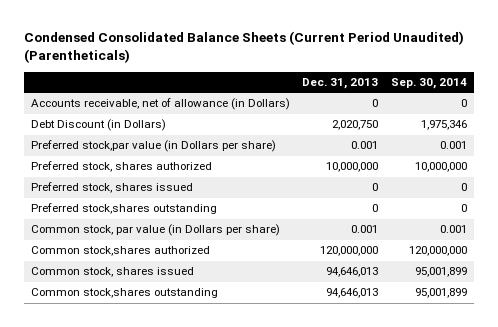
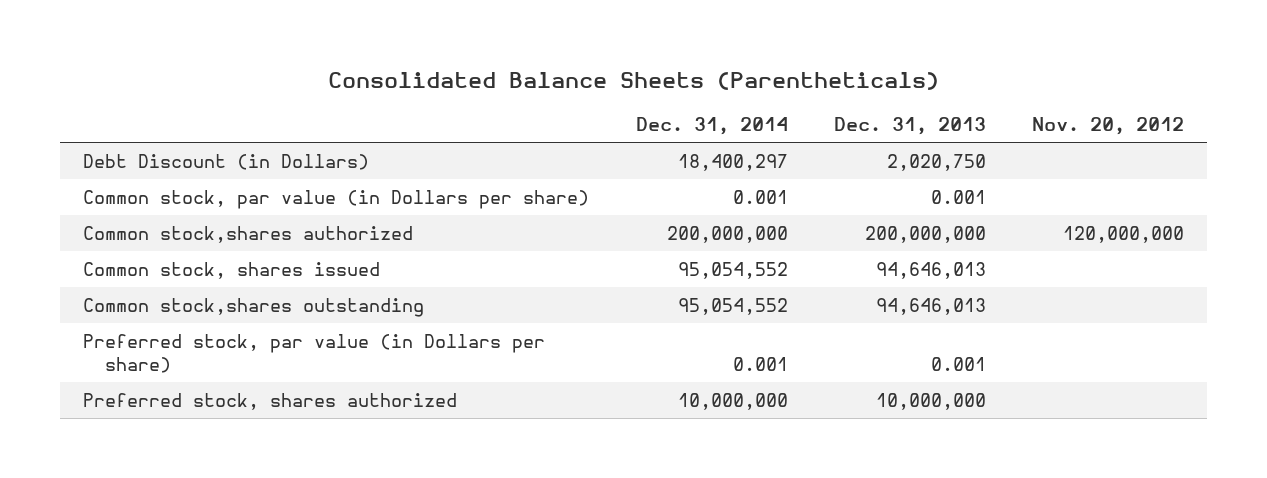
[24,31,465,64] Condensed Consolidated Balance Sheets (Current Period Unaudited) (Parentheticals) -> [327,72,939,91] Consolidated Balance Sheets (Parentheticals)
[391,78,468,90] Sep. 30, 2014 -> none
none -> [635,116,788,135] Dec. 31, 2014
none -> [1032,116,1185,135] Nov. 20, 2012
[30,98,290,111] Accounts receivable, net of allowance (in Dollars) -> none
[30,140,276,153] Preferred stock,par value (in Dollars per share) -> none
[30,182,193,194] Preferred stock, shares issued -> none
[30,203,217,215] Preferred stock,shares outstanding -> none
[320,246,379,257] 120,000,000 -> [864,225,986,243] 200,000,000
none -> [83,333,546,374] Preferred stock, par value (in Dollars per share)
[30,161,212,173] Preferred stock, shares authorized -> [83,392,458,410] Preferred stock, shares authorized

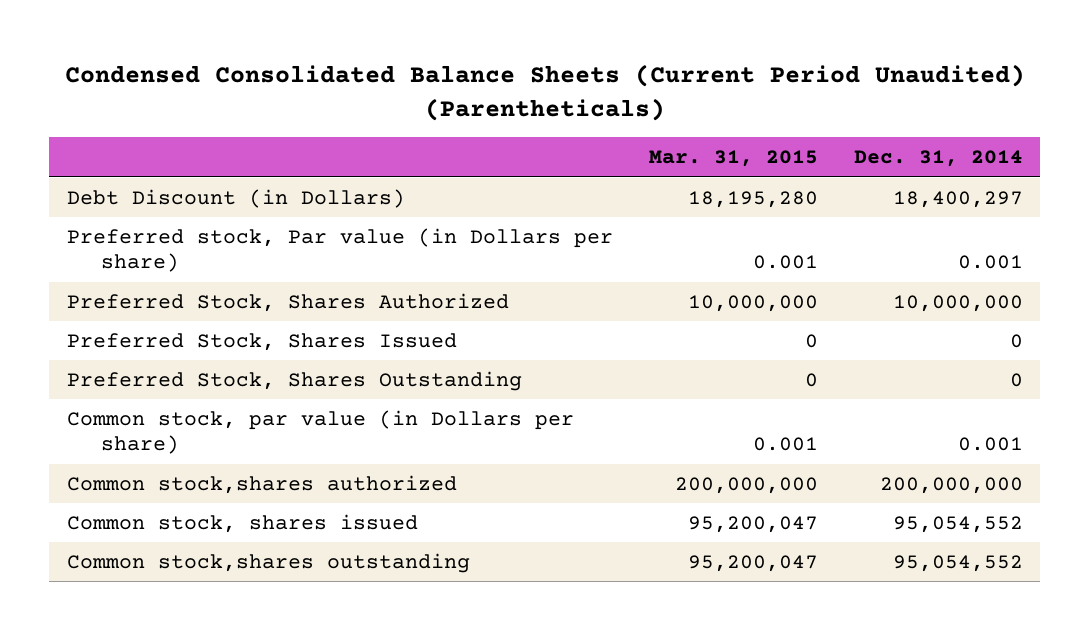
[327,72,939,91] Consolidated Balance Sheets (Parentheticals) -> [64,64,1025,121] Condensed Consolidated Balance Sheets (Current Period Unaudited) (Parentheticals)
[833,116,986,135] Dec. 31, 2013 -> none
[1032,116,1185,135] Nov. 20, 2012 -> none
none -> [648,150,818,168] Mar. 31, 2015
none -> [66,227,613,273] Preferred stock, Par value (in Dollars per share)
none -> [66,292,509,312] Preferred Stock, Shares Authorized
none -> [66,332,457,351] Preferred Stock, Shares Issued
none -> [66,370,522,391] Preferred Stock, Shares Outstanding
[83,333,546,374] Preferred stock, par value (in Dollars per share) -> none
[83,392,458,410] Preferred stock, shares authorized -> none

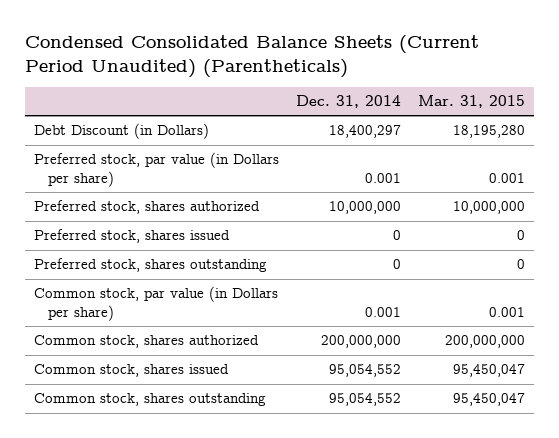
[66,227,613,273] Preferred stock, Par value (in Dollars per share) -> [33,152,279,188] Preferred stock, par value (in Dollars per share)
[66,292,509,312] Preferred Stock, Shares Authorized -> [33,200,260,215] Preferred stock, shares authorized
[66,332,457,351] Preferred Stock, Shares Issued -> [33,229,230,244] Preferred stock, shares issued
[66,370,522,391] Preferred Stock, Shares Outstanding -> [33,258,267,273] Preferred stock, shares outstanding
[66,474,457,494] Common stock,shares authorized -> [33,335,259,349] Common stock, shares authorized
[687,515,818,533] 95,200,047 -> [453,364,526,378] 95,450,047
[66,552,470,573] Common stock,shares outstanding -> [33,393,266,407] Common stock, shares outstanding
[687,554,818,572] 95,200,047 -> [453,393,526,407] 95,450,047

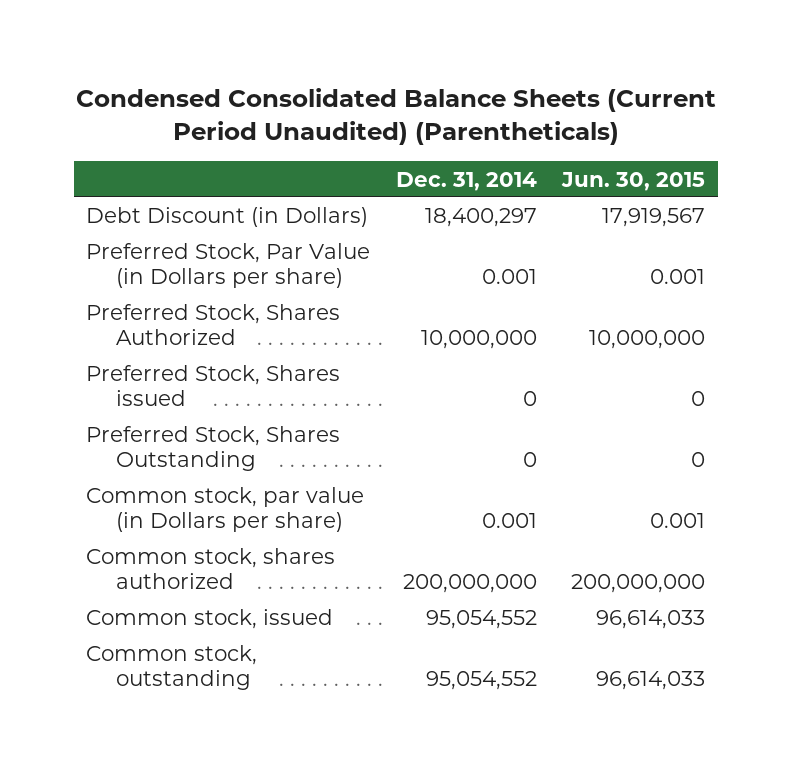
[418,95,526,109] Mar. 31, 2015 -> none
none -> [560,171,705,191] Jun. 30, 2015
[33,152,279,188] Preferred stock, par value (in Dollars per share) -> [86,243,371,289] Preferred Stock, Par Value (in Dollars per share)
[33,200,260,215] Preferred stock, shares authorized -> [86,304,341,346] Preferred Stock, Shares Authorized
[33,229,230,244] Preferred stock, shares issued -> [86,365,341,407] Preferred Stock, Shares issued
[33,258,267,273] Preferred stock, shares outstanding -> [86,426,341,472] Preferred Stock, Shares Outstanding
[33,364,229,378] Common stock, shares issued -> [86,609,334,630] Common stock, issued
[33,393,266,407] Common stock, shares outstanding -> [86,645,258,691] Common stock, outstanding

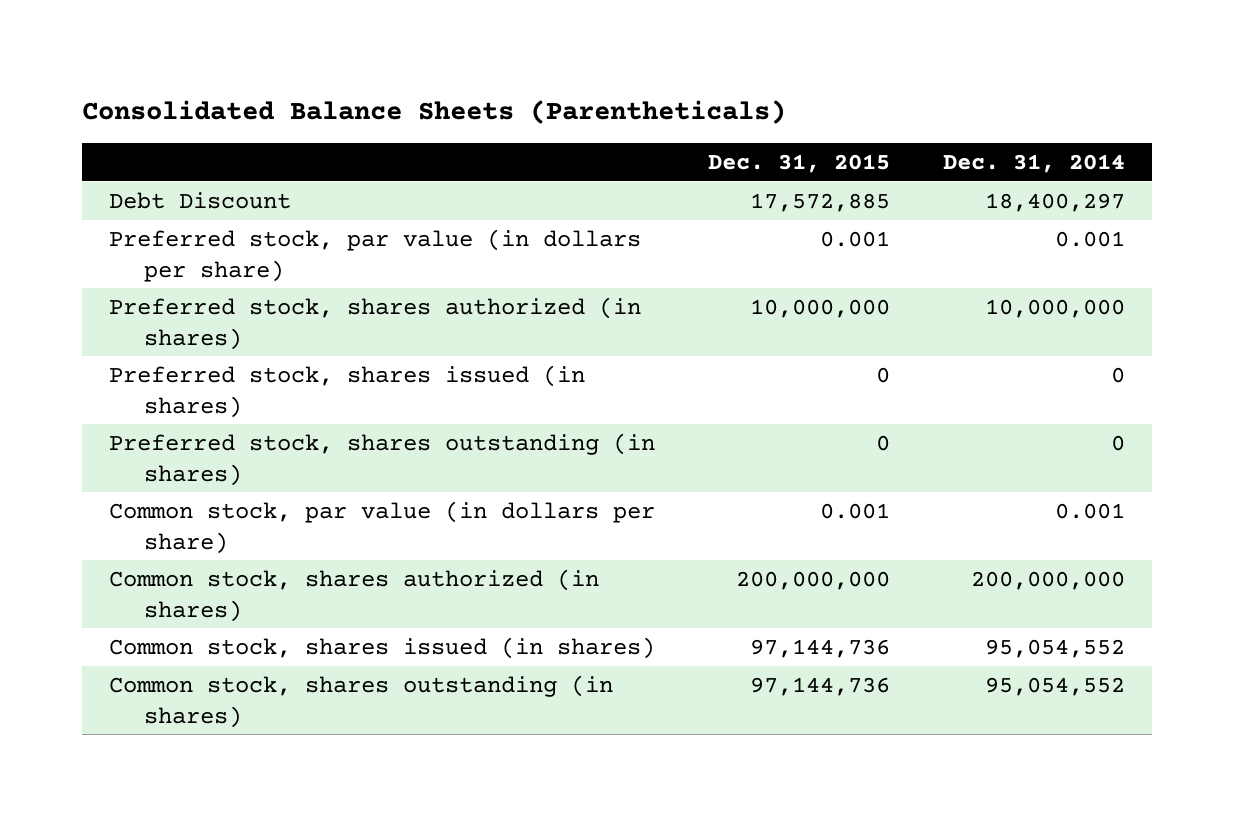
[75,87,716,146] Condensed Consolidated Balance Sheets (Current Period Unaudited) (Parentheticals) -> [82,100,787,125] Consolidated Balance Sheets (Parentheticals)
[560,171,705,191] Jun. 30, 2015 -> none
none -> [707,154,890,174] Dec. 31, 2015
[86,207,369,228] Debt Discount (in Dollars) -> [108,191,291,209] Debt Discount
[86,243,371,289] Preferred Stock, Par Value (in Dollars per share) -> [108,228,641,282] Preferred stock, par value (in dollars per share)
[86,304,341,346] Preferred Stock, Shares Authorized -> [108,296,641,350] Preferred stock, shares authorized (in shares)
[86,365,341,407] Preferred Stock, Shares issued -> [108,364,585,418] Preferred stock, shares issued (in shares)
[86,426,341,472] Preferred Stock, Shares Outstanding -> [108,432,655,486] Preferred stock, shares outstanding (in shares)
[86,487,365,533] Common stock, par value (in Dollars per share) -> [108,500,655,554] Common stock, par value (in dollars per share)
[86,548,336,590] Common stock, shares authorized -> [108,568,599,622] Common stock, shares authorized (in shares)
[86,609,334,630] Common stock, issued -> [108,636,655,659] Common stock, shares issued (in shares)
[86,645,258,691] Common stock, outstanding -> [108,674,613,728] Common stock, shares outstanding (in shares)

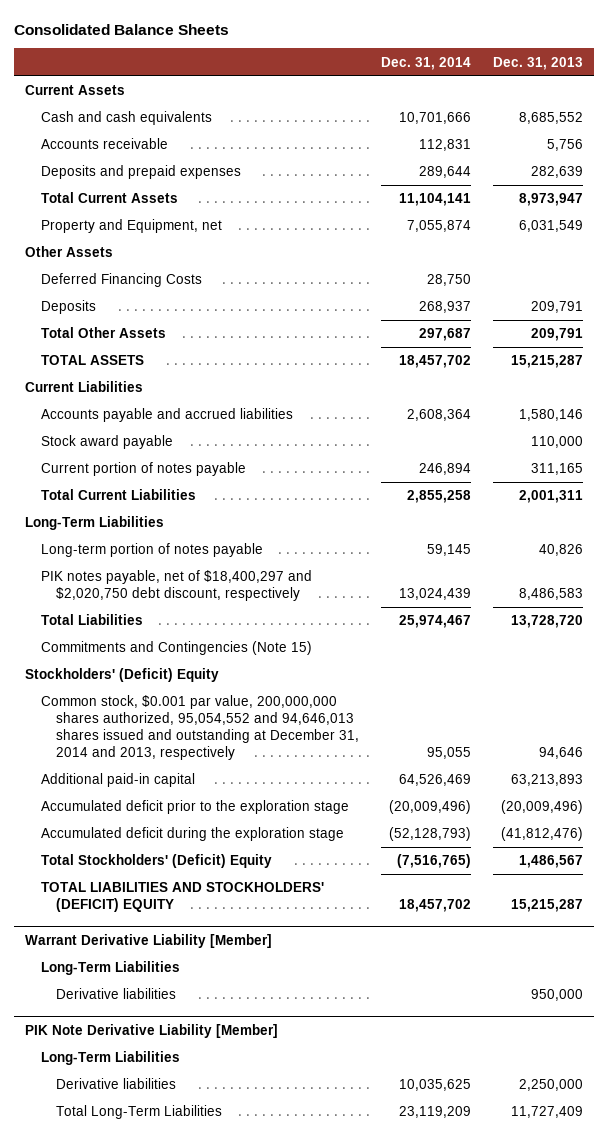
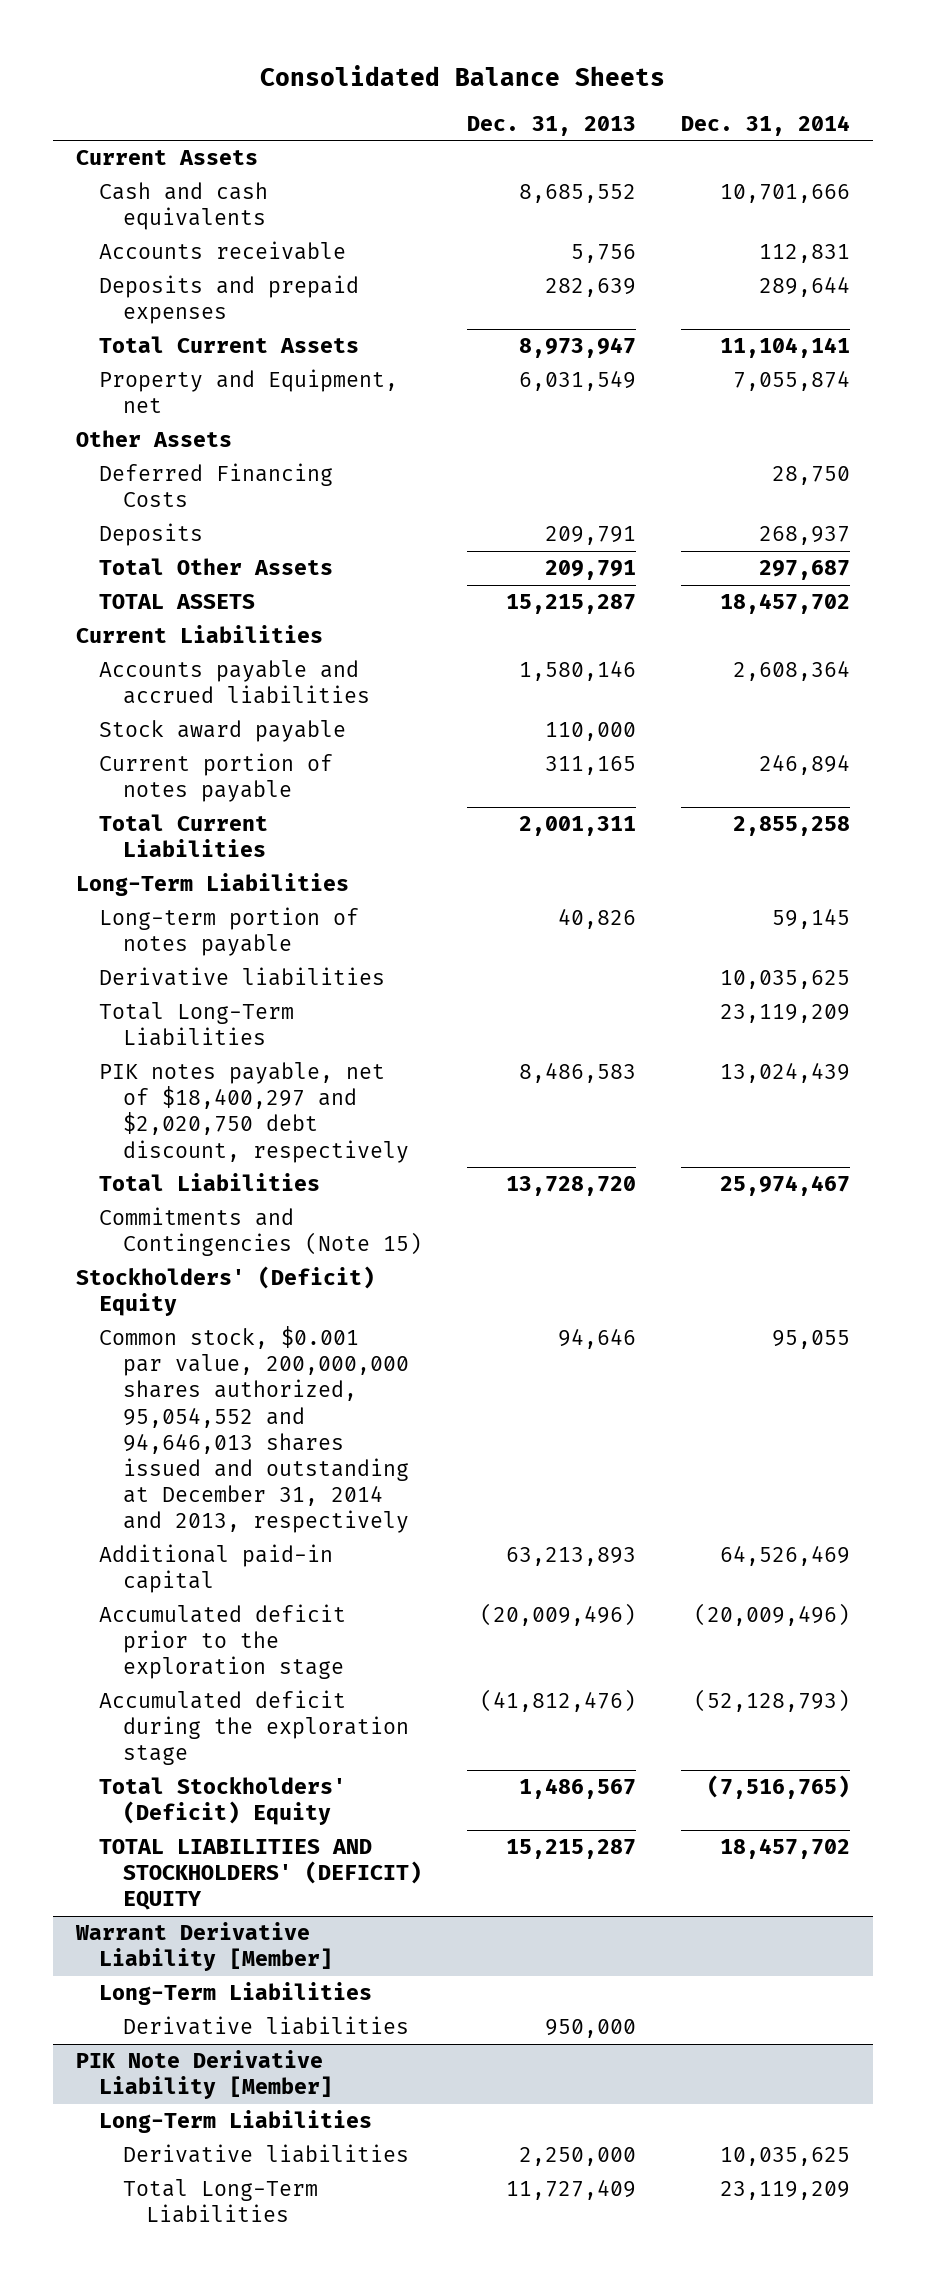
none -> [99,967,386,987] Derivative liabilities
none -> [99,1002,295,1047] Total Long-Term Liabilities

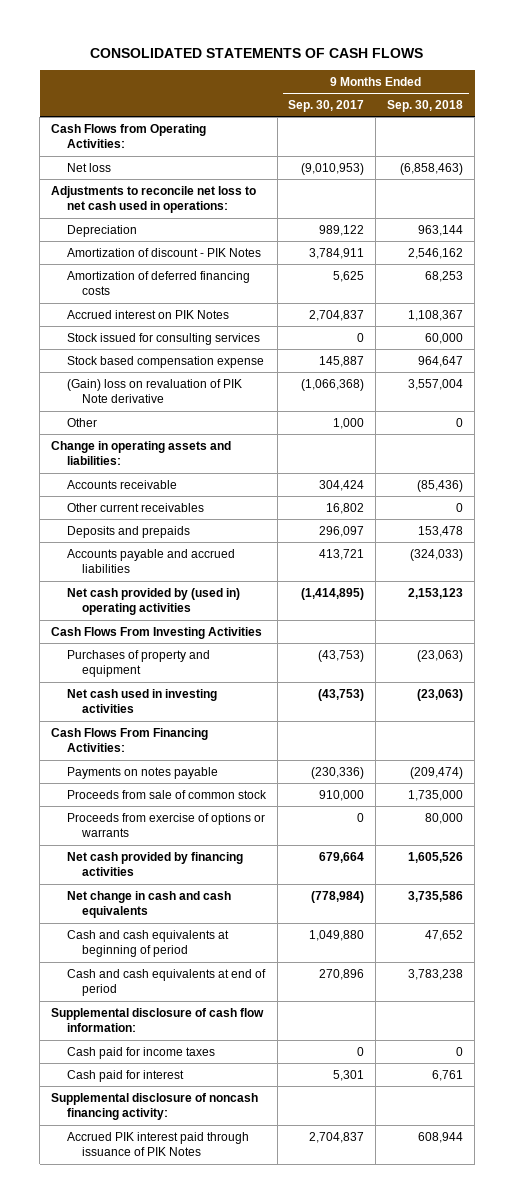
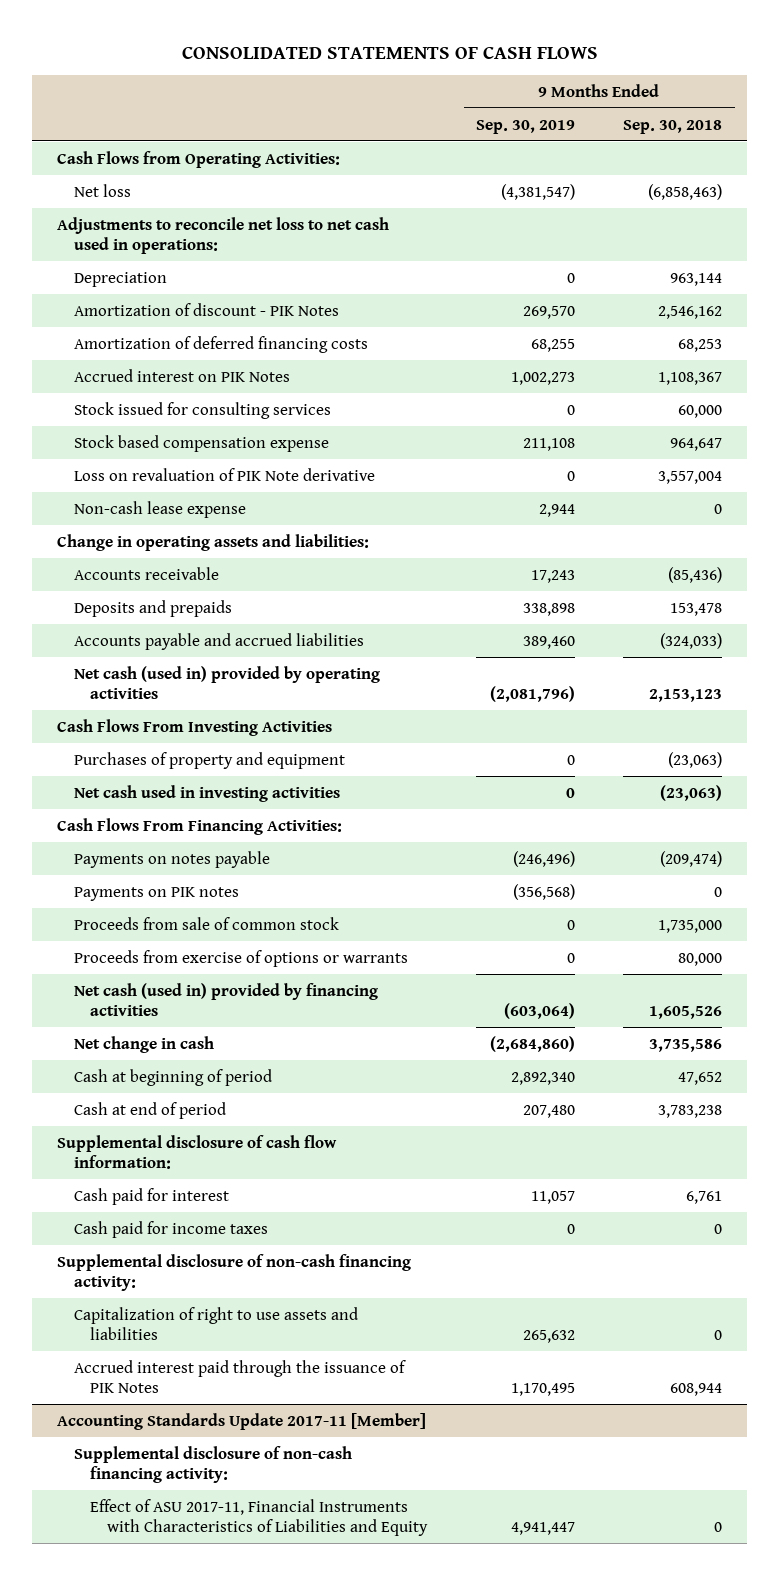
[288,99,365,112] Sep. 30, 2017 -> none
none -> [475,119,575,134] Sep. 30, 2019
[66,417,97,427] Other -> none
[66,378,242,404] (Gain) loss on revaluation of PIK Note derivative -> [73,467,375,481] Loss on revaluation of PIK Note derivative
none -> [73,500,246,518] Non-cash lease expense
[66,502,204,512] Other current receivables -> none
[66,587,240,616] Net cash provided by (used in) operating activities -> [73,665,380,699] Net cash (used in) provided by operating activities
none -> [73,886,239,901] Payments on PIK notes
[66,851,243,877] Net cash provided by financing activities -> [73,982,378,1016] Net cash (used in) provided by financing activities
[66,890,231,919] Net change in cash and cash equivalents -> [73,1035,214,1053] Net change in cash
[66,929,229,958] Cash and cash equivalents at beginning of period -> [73,1068,272,1086] Cash at beginning of period
[66,968,266,997] Cash and cash equivalents at end of period -> [73,1101,226,1119] Cash at end of period
[66,1046,215,1059] Cash paid for income taxes -> [73,1220,268,1238] Cash paid for income taxes
[50,1092,258,1121] Supplemental disclosure of noncash financing activity: -> [56,1253,411,1291] Supplemental disclosure of non-cash financing activity:
none -> [73,1306,358,1340] Capitalization of right to use assets and liabilities
[66,1131,249,1157] Accrued PIK interest paid through issuance of PIK Notes -> [73,1359,406,1393] Accrued interest paid through the issuance of PIK Notes
none -> [56,1412,426,1430] Accounting Standards Update 2017-11 [Member]
none -> [73,1445,352,1483] Supplemental disclosure of non-cash financing activity:
none -> [90,1498,429,1536] Effect of ASU 2017-11, Financial Instruments with Characteristics of Liabilities and Equity

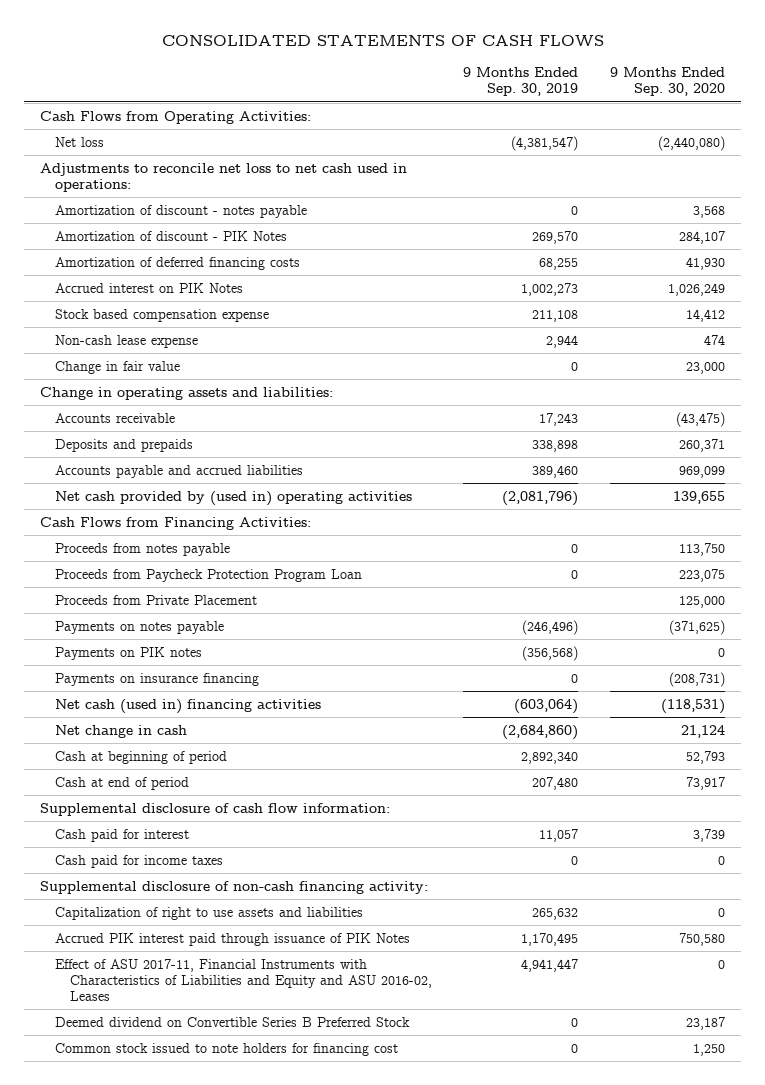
[623,119,723,134] Sep. 30, 2018 -> none
none -> [610,67,726,97] 9 Months Ended Sep. 30, 2020
[73,271,167,287] Depreciation -> none
none -> [54,204,307,218] Amortization of discount - notes payable
[73,401,331,419] Stock issued for consulting services -> none
[73,467,375,481] Loss on revaluation of PIK Note derivative -> none
none -> [54,360,180,374] Change in fair value
[56,718,332,736] Cash Flows From Investing Activities -> none
[73,751,345,769] Purchases of property and equipment -> none
[73,784,340,802] Net cash used in investing activities -> none
[73,665,380,699] Net cash (used in) provided by operating activities -> [54,490,412,506] Net cash provided by (used in) operating activities
[56,817,342,835] Cash Flows From Financing Activities: -> [39,516,311,530] Cash Flows from Financing Activities:
none -> [54,542,230,556] Proceeds from notes payable
none -> [54,568,362,582] Proceeds from Paycheck Protection Program Loan
none -> [54,594,257,605] Proceeds from Private Placement
[73,916,339,930] Proceeds from sale of common stock -> none
[73,949,408,967] Proceeds from exercise of options or warrants -> none
none -> [54,672,259,686] Payments on insurance financing
[73,982,378,1016] Net cash (used in) provided by financing activities -> [54,698,321,714] Net cash (used in) financing activities
[56,1412,426,1430] Accounting Standards Update 2017-11 [Member] -> none
[73,1445,352,1483] Supplemental disclosure of non-cash financing activity: -> none
[73,1359,406,1393] Accrued interest paid through the issuance of PIK Notes -> [54,932,410,946] Accrued PIK interest paid through issuance of PIK Notes
[90,1498,429,1536] Effect of ASU 2017-11, Financial Instruments with Characteristics of Liabilities and Equity -> [54,958,432,1002] Effect of ASU 2017-11, Financial Instruments with Characteristics of Liabilities and Equity and ASU 2016-02, Leases
none -> [54,1016,410,1027] Deemed dividend on Convertible Series B Preferred Stock
none -> [54,1042,398,1056] Common stock issued to note holders for financing cost

